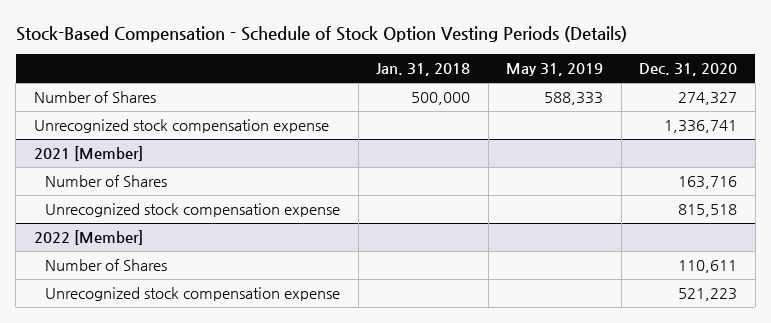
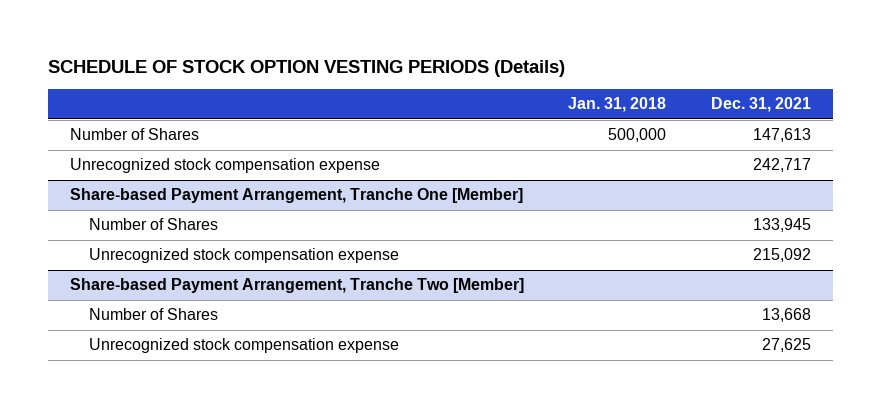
[15,25,627,42] Stock-Based Compensation - Schedule of Stock Option Vesting Periods (Details) -> [47,59,565,77] SCHEDULE OF STOCK OPTION VESTING PERIODS (Details)
[506,63,604,77] May 31, 2019 -> none
[639,63,738,77] Dec. 31, 2020 -> none
none -> [710,97,811,113] Dec. 31, 2021
[33,146,143,162] 2021 [Member] -> [69,188,523,204] Share-based Payment Arrangement, Tranche One [Member]
[33,230,143,246] 2022 [Member] -> [69,278,524,294] Share-based Payment Arrangement, Tranche Two [Member]

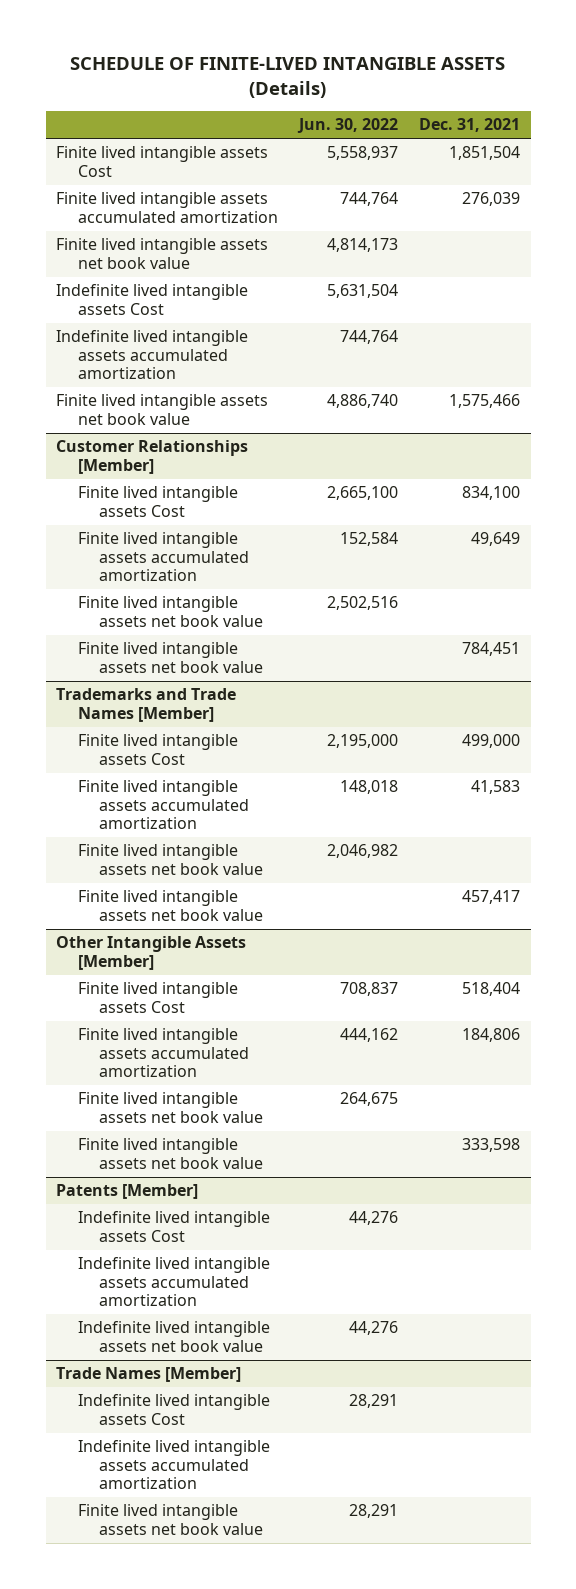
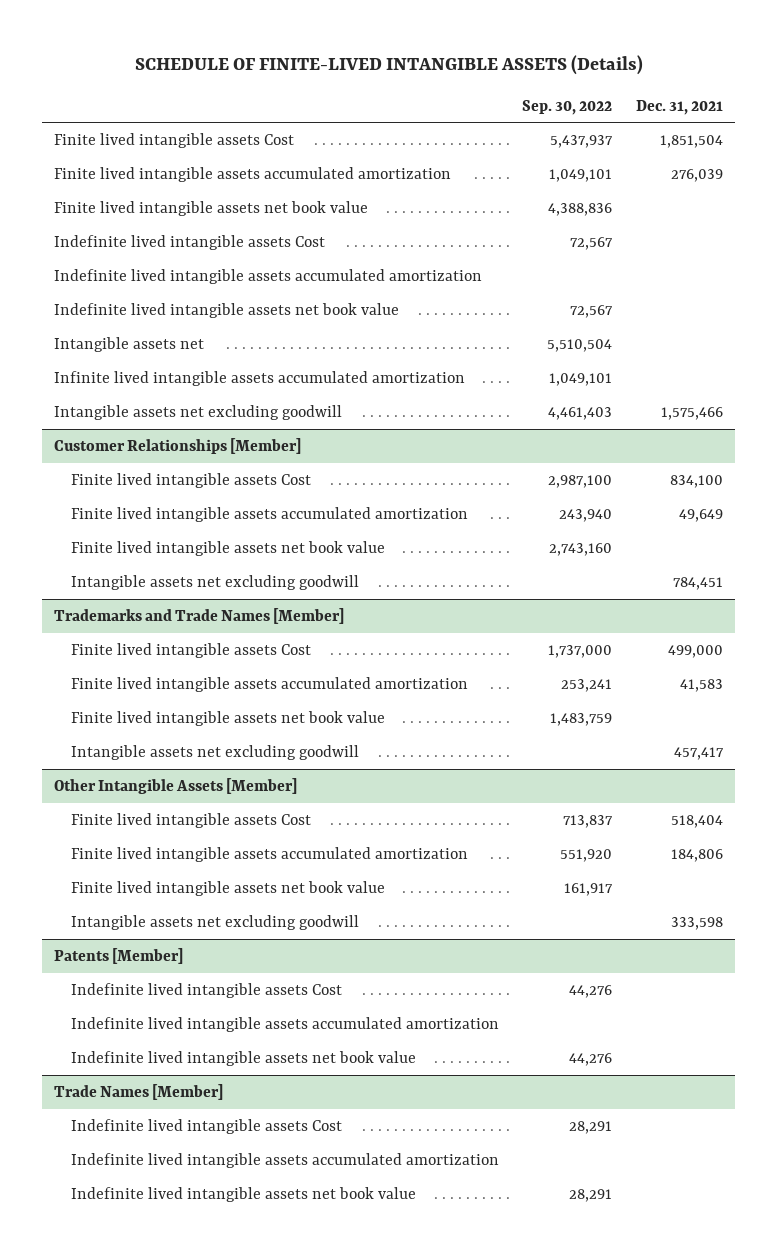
[296,118,398,134] Jun. 30, 2022 -> none
none -> [522,99,613,115] Sep. 30, 2022
none -> [54,303,400,319] Indefinite lived intangible assets net book value
none -> [54,337,205,353] Intangible assets net
none -> [54,371,466,387] Infinite lived intangible assets accumulated amortization
[56,394,269,425] Finite lived intangible assets net book value -> [54,405,343,421] Intangible assets net excluding goodwill
[77,642,264,673] Finite lived intangible assets net book value -> [70,575,359,591] Intangible assets net excluding goodwill
[77,890,264,921] Finite lived intangible assets net book value -> [70,745,359,761] Intangible assets net excluding goodwill
[77,1138,264,1169] Finite lived intangible assets net book value -> [70,915,359,931] Intangible assets net excluding goodwill
[77,1504,264,1535] Finite lived intangible assets net book value -> [70,1187,416,1203] Indefinite lived intangible assets net book value

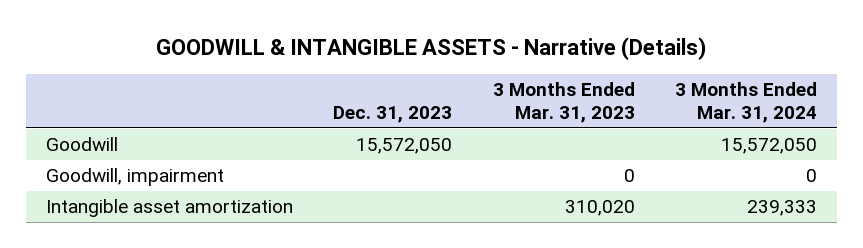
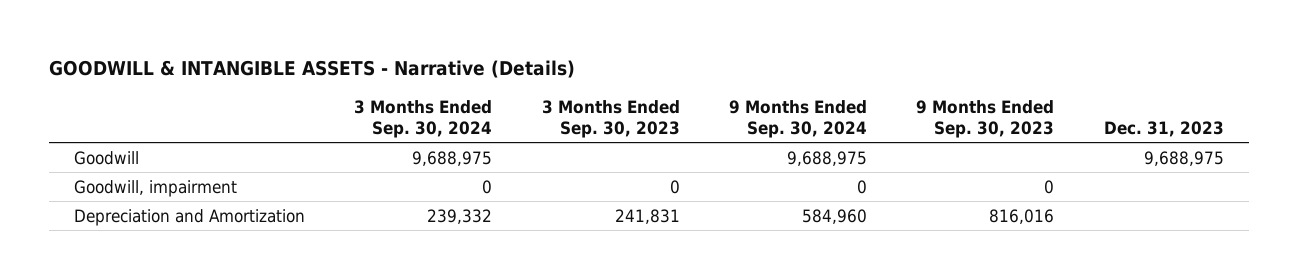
[492,82,635,124] 3 Months Ended Mar. 31, 2023 -> none
[675,82,818,124] 3 Months Ended Mar. 31, 2024 -> none
none -> [354,99,493,138] 3 Months Ended Sep. 30, 2024
none -> [541,99,680,138] 3 Months Ended Sep. 30, 2023
none -> [729,99,868,138] 9 Months Ended Sep. 30, 2024
none -> [916,99,1055,138] 9 Months Ended Sep. 30, 2023
[356,138,453,155] 15,572,050 -> [1143,150,1224,166] 9,688,975
[45,199,293,218] Intangible asset amortization -> [74,208,306,226] Depreciation and Amortization

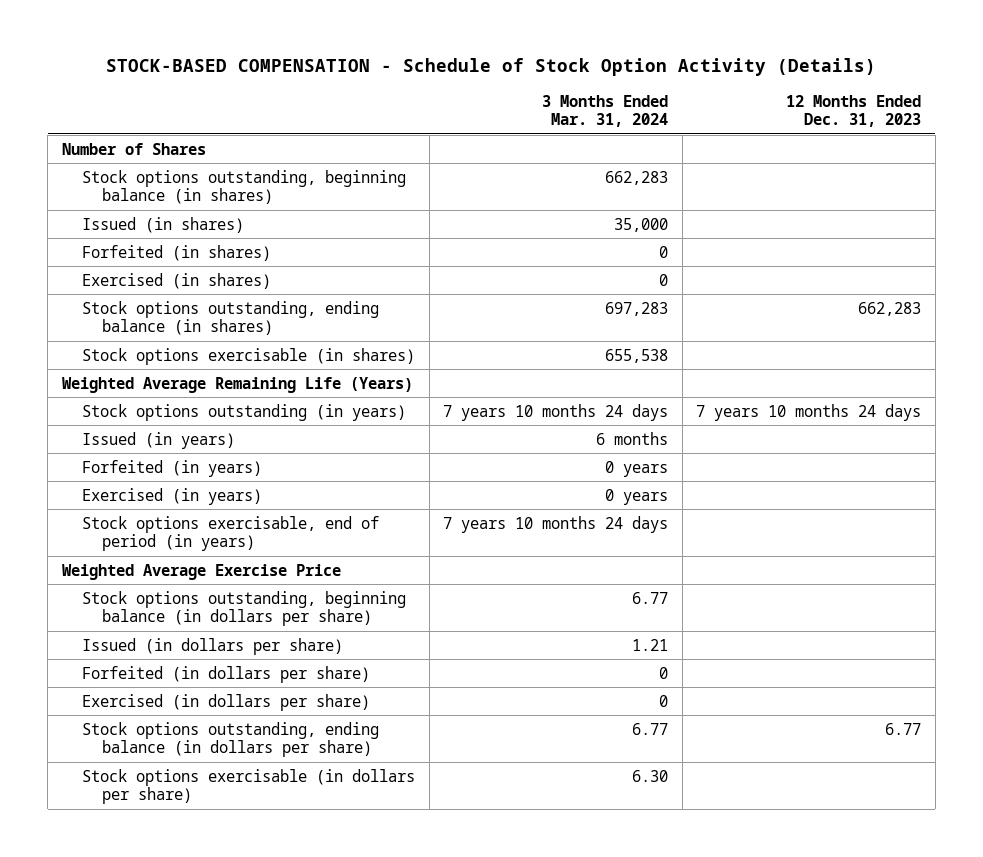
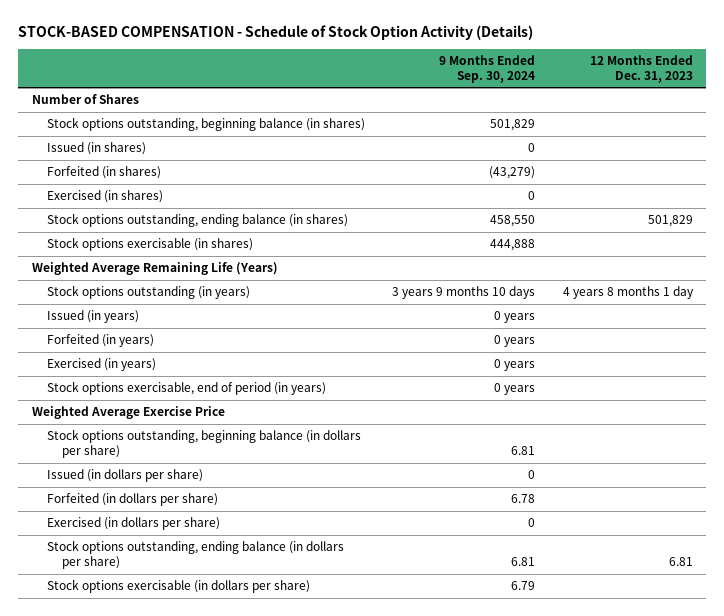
[542,94,669,128] 3 Months Ended Mar. 31, 2024 -> none
none -> [439,54,536,83] 9 Months Ended Sep. 30, 2024
[858,301,922,316] 662,283 -> [647,215,693,228] 501,829
[696,403,922,421] 7 years 10 months 24 days -> [562,286,694,300] 4 years 8 months 1 day
[885,722,922,735] 6.77 -> [668,557,693,567] 6.81

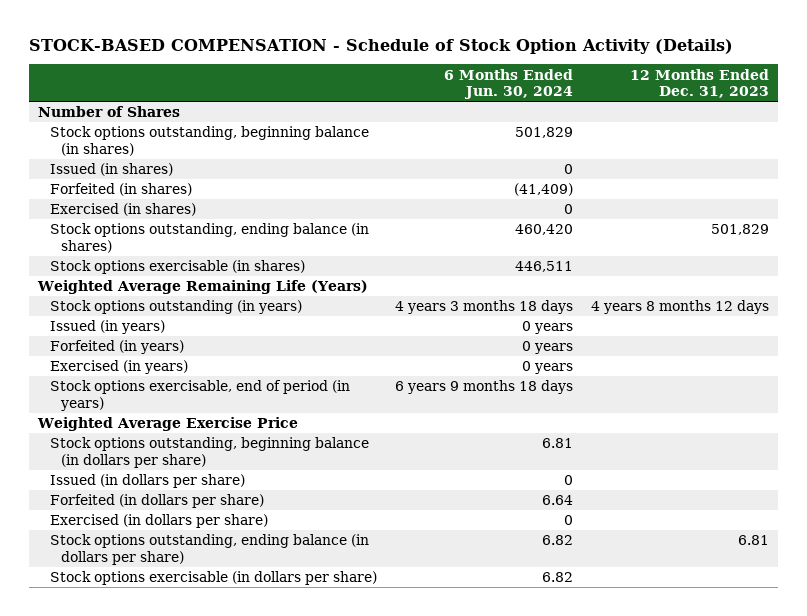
[439,54,536,83] 9 Months Ended Sep. 30, 2024 -> none
none -> [443,68,573,99] 6 Months Ended Jun. 30, 2024
[562,286,694,300] 4 years 8 months 1 day -> [590,300,769,315] 4 years 8 months 12 days

